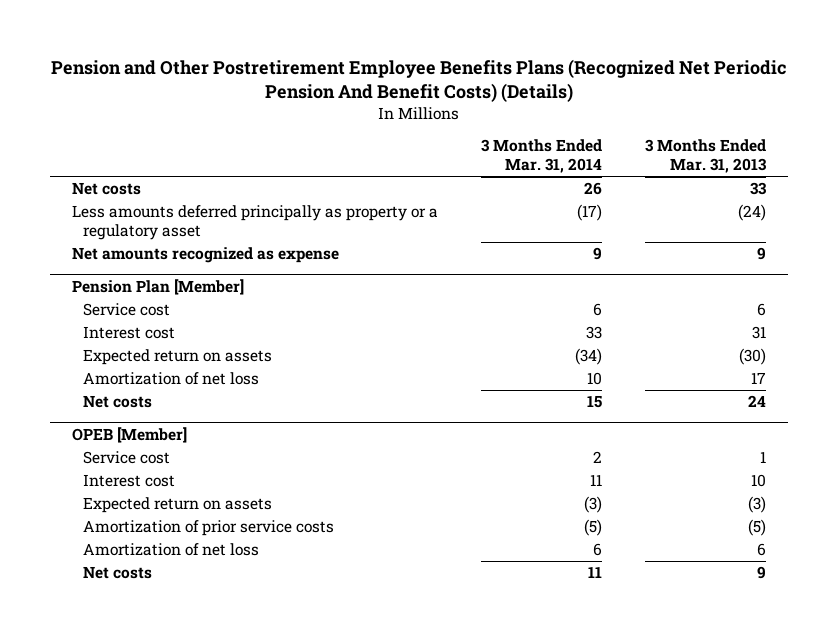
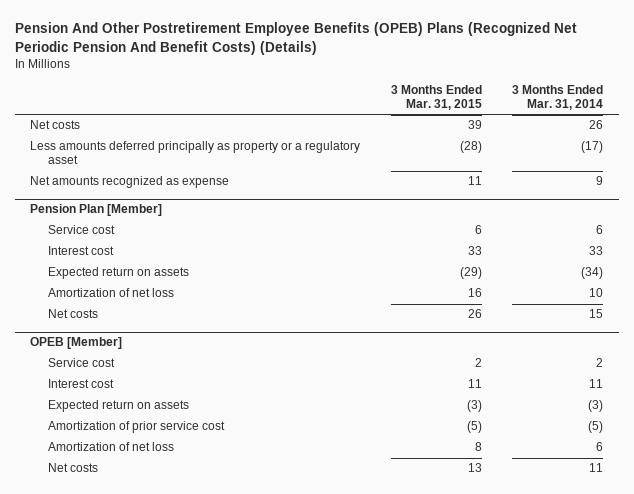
[50,58,787,102] Pension and Other Postretirement Employee Benefits Plans (Recognized Net Periodic Pension And Benefit Costs) (Details) -> [15,22,578,55] Pension And Other Postretirement Employee Benefits (OPEB) Plans (Recognized Net Periodic Pension And Benefit Costs) (Details)
[645,139,768,174] 3 Months Ended Mar. 31, 2013 -> none
none -> [390,85,482,111] 3 Months Ended Mar. 31, 2015
[82,520,334,537] Amortization of prior service costs -> [48,421,226,434] Amortization of prior service cost

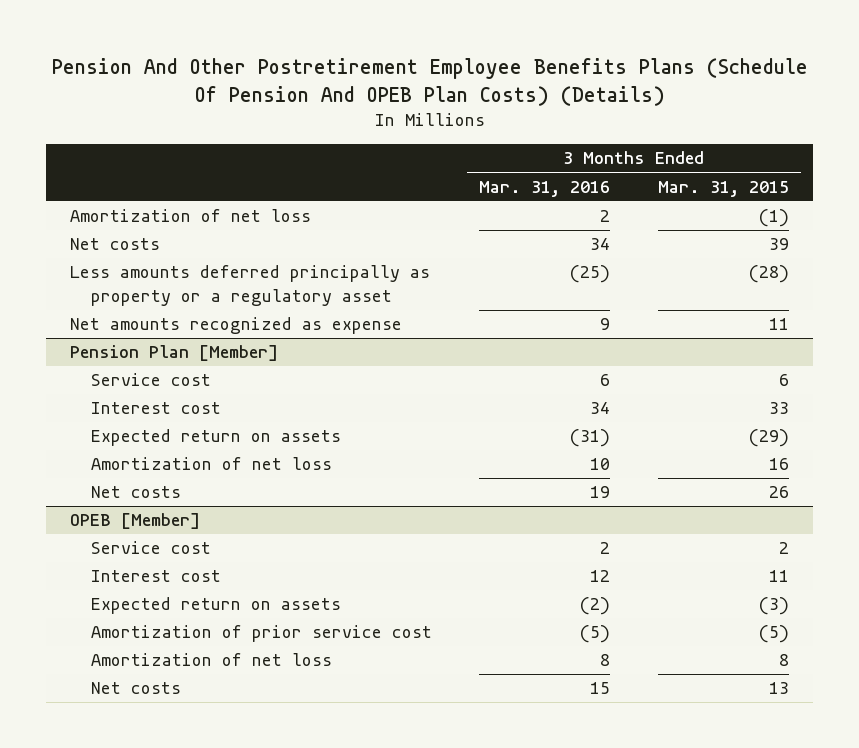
[15,22,578,55] Pension And Other Postretirement Employee Benefits (OPEB) Plans (Recognized Net Periodic Pension And Benefit Costs) (Details) -> [51,58,808,106] Pension And Other Postretirement Employee Benefits Plans (Schedule Of Pension And OPEB Plan Costs) (Details)
[512,85,604,111] 3 Months Ended Mar. 31, 2014 -> none
none -> [479,180,611,197] Mar. 31, 2016
none -> [70,209,312,223] Amortization of net loss

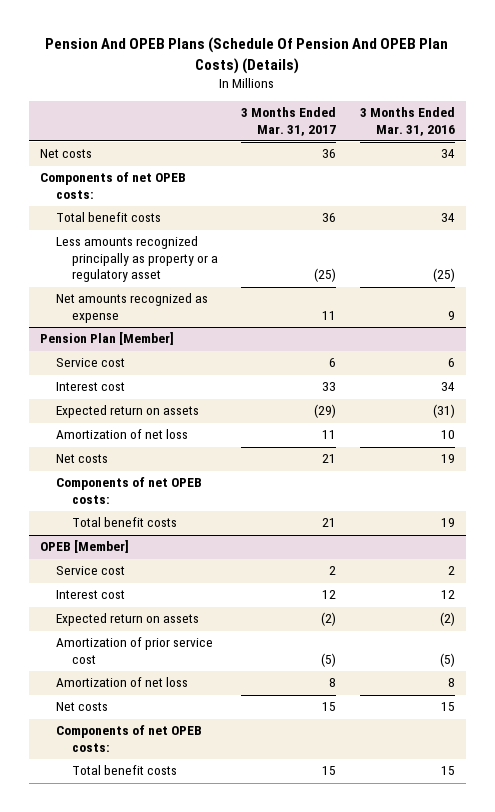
[51,58,808,106] Pension And Other Postretirement Employee Benefits Plans (Schedule Of Pension And OPEB Plan Costs) (Details) -> [45,37,449,74] Pension And OPEB Plans (Schedule Of Pension And OPEB Plan Costs) (Details)
[658,180,790,197] Mar. 31, 2015 -> none
none -> [241,107,337,136] 3 Months Ended Mar. 31, 2017
[70,209,312,223] Amortization of net loss -> none
none -> [40,172,187,199] Components of net OPEB costs:
none -> [55,212,161,223] Total benefit costs
[70,265,431,306] Less amounts deferred principally as property or a regulatory asset -> [55,236,218,283] Less amounts recognized principally as property or a regulatory asset
none -> [55,477,202,504] Components of net OPEB costs:
none -> [71,517,177,528] Total benefit costs
none -> [55,725,202,752] Components of net OPEB costs:
none -> [71,765,177,776] Total benefit costs

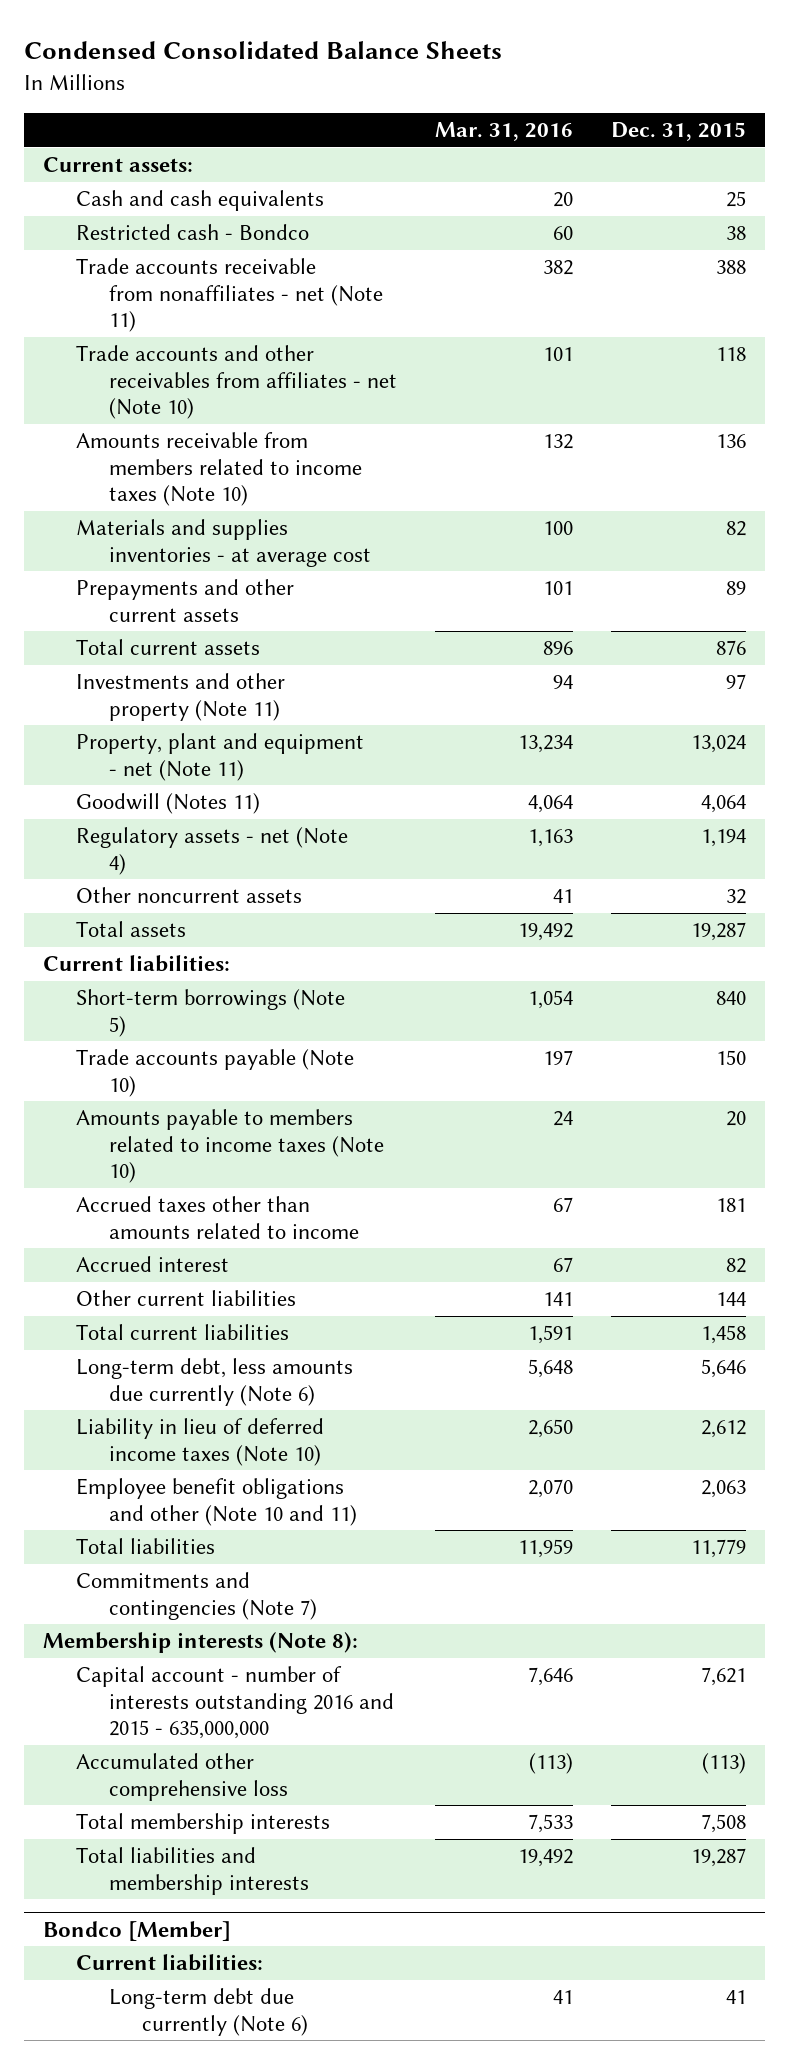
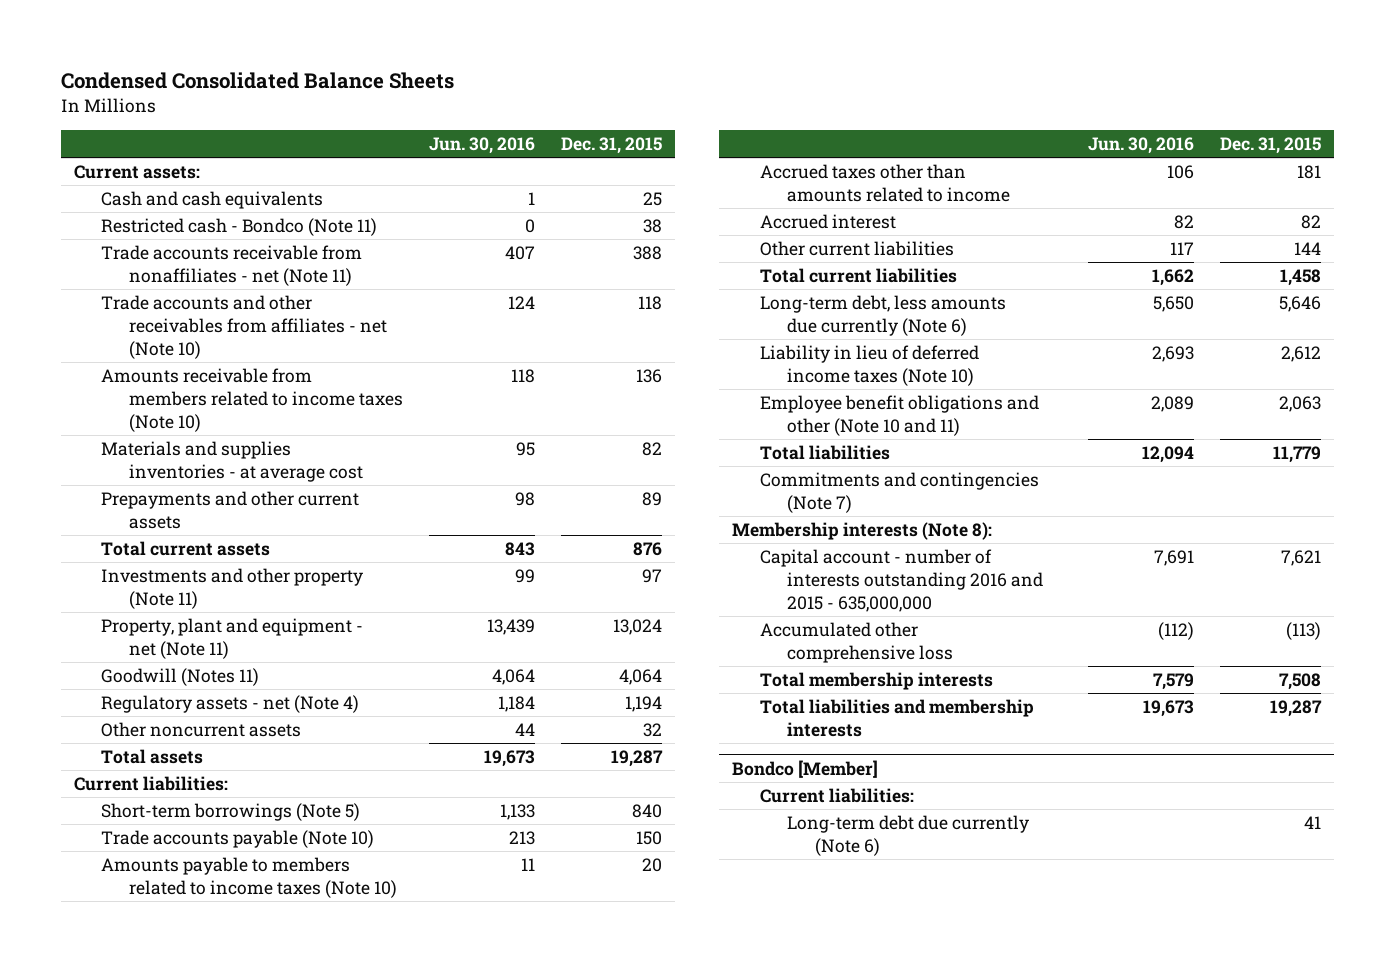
[435,122,574,142] Mar. 31, 2016 -> none
none -> [428,136,535,154] Jun. 30, 2016
[75,224,309,241] Restricted cash - Bondco -> [101,218,378,237] Restricted cash - Bondco (Note 11)

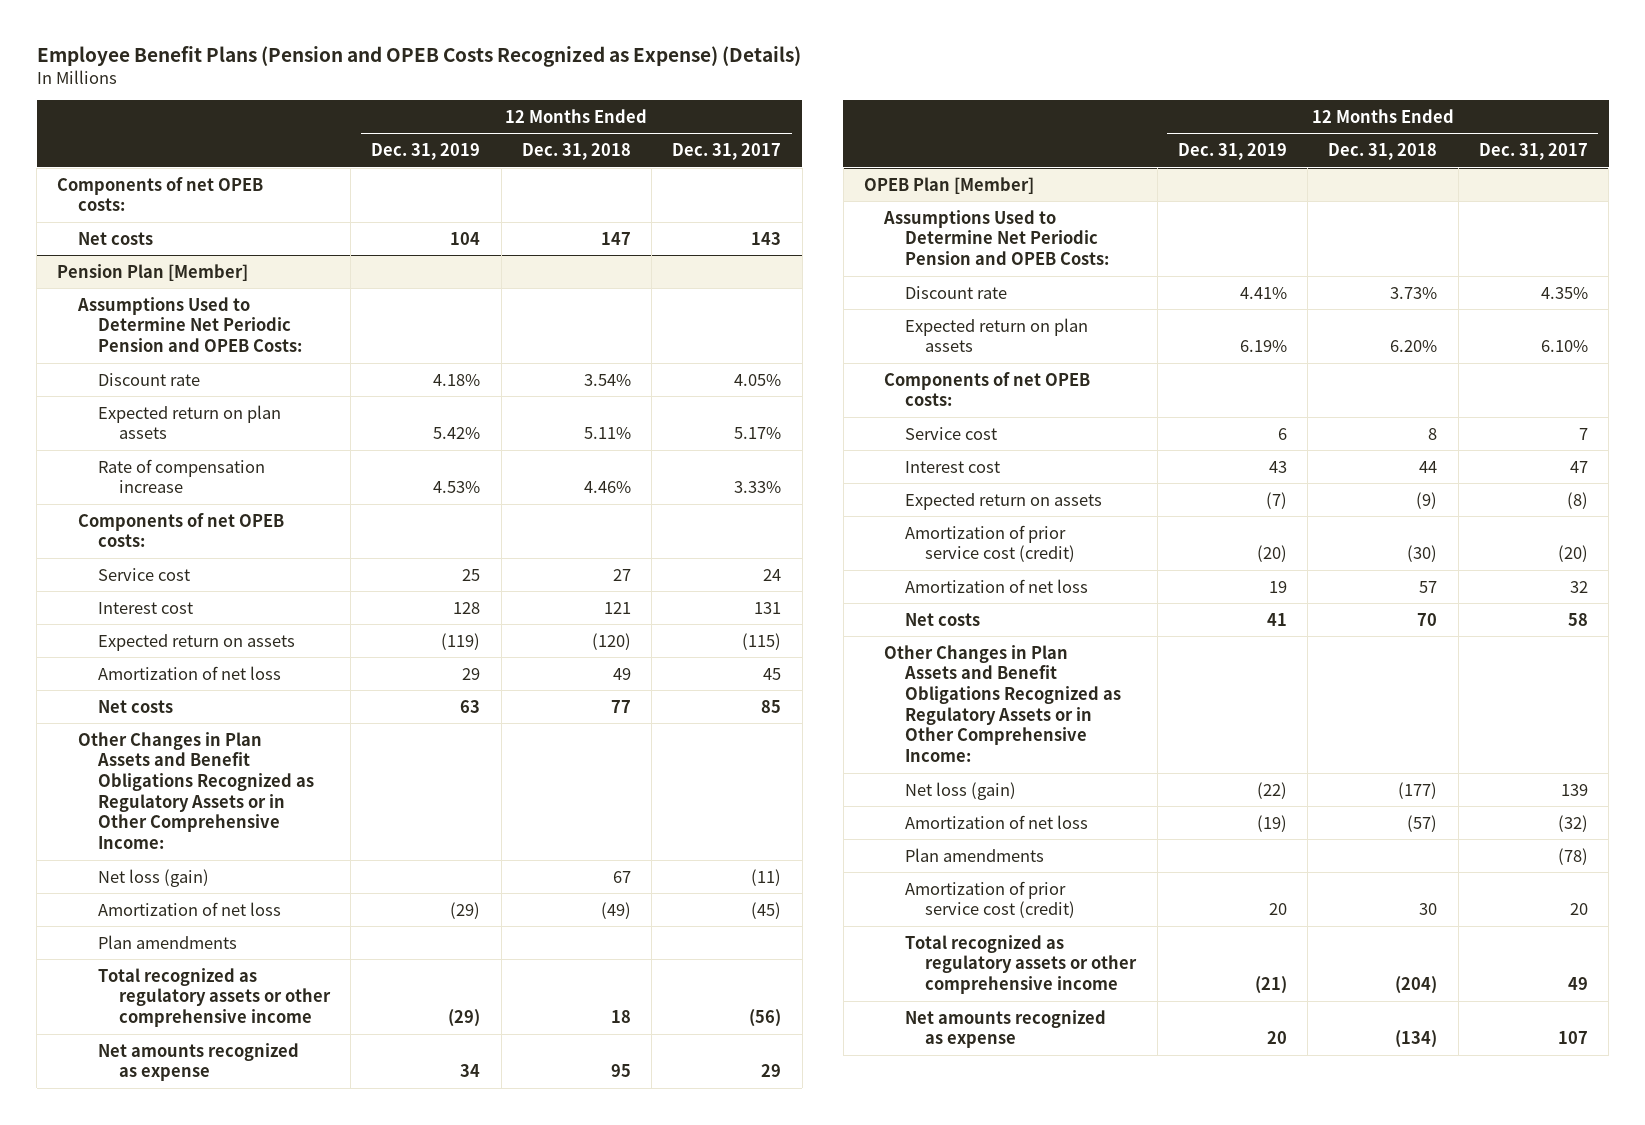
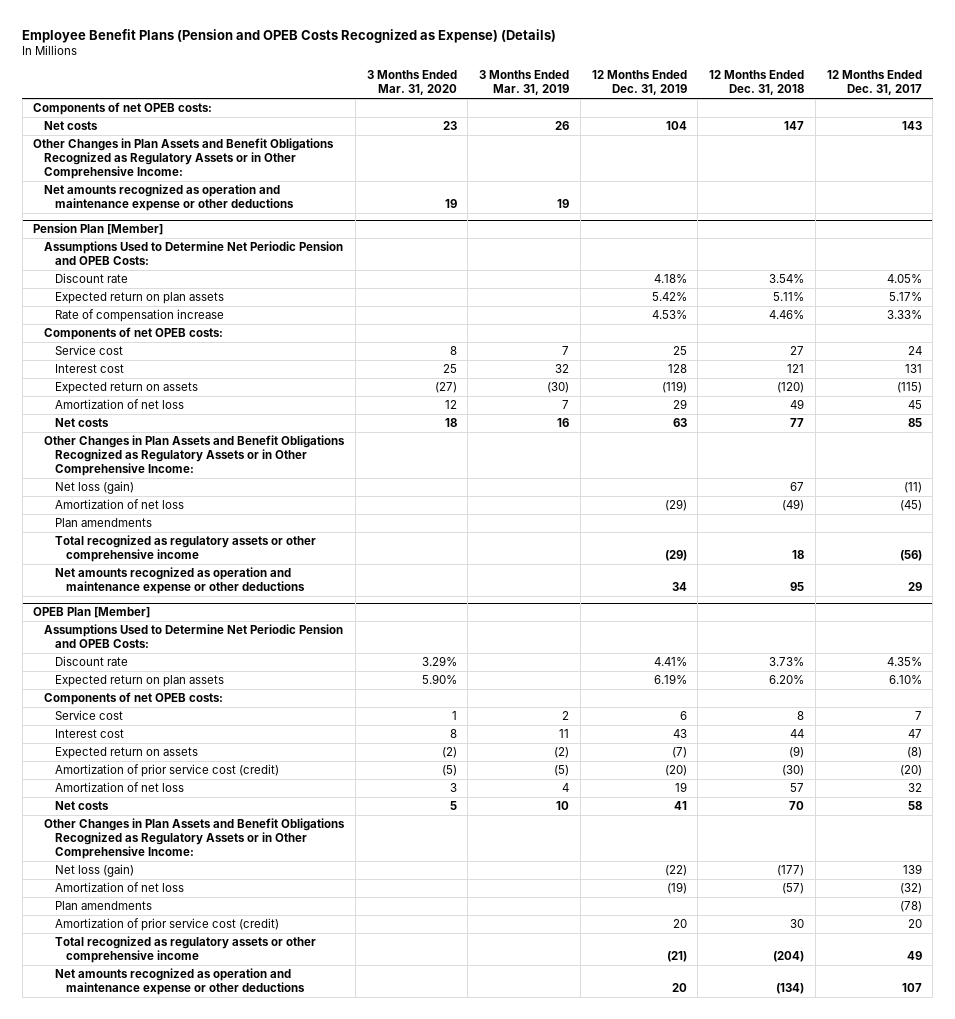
none -> [366,70,457,96] 3 Months Ended Mar. 31, 2020
none -> [479,70,570,96] 3 Months Ended Mar. 31, 2019
none -> [33,138,335,180] Other Changes in Plan Assets and Benefit Obligations Recognized as Regulatory Assets or in Other Comprehensive Income:
none -> [44,184,294,212] Net amounts recognized as operation and maintenance expense or other deductions
[98,1042,300,1082] Net amounts recognized as expense -> [54,567,305,595] Net amounts recognized as operation and maintenance expense or other deductions
[904,1009,1106,1049] Net amounts recognized as expense -> [54,968,305,996] Net amounts recognized as operation and maintenance expense or other deductions

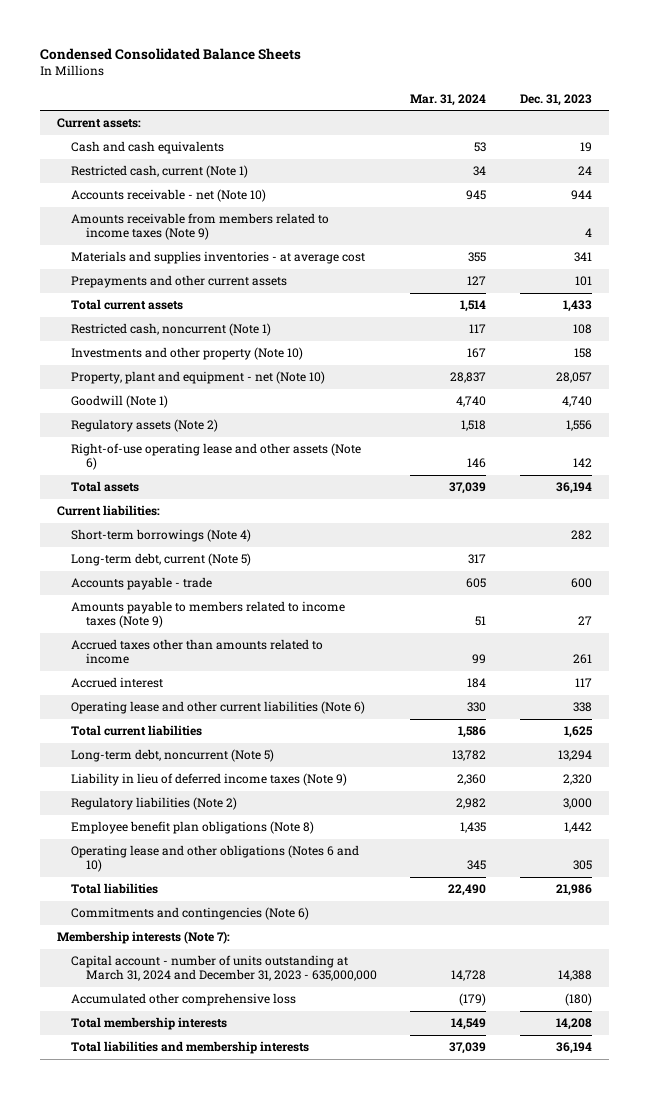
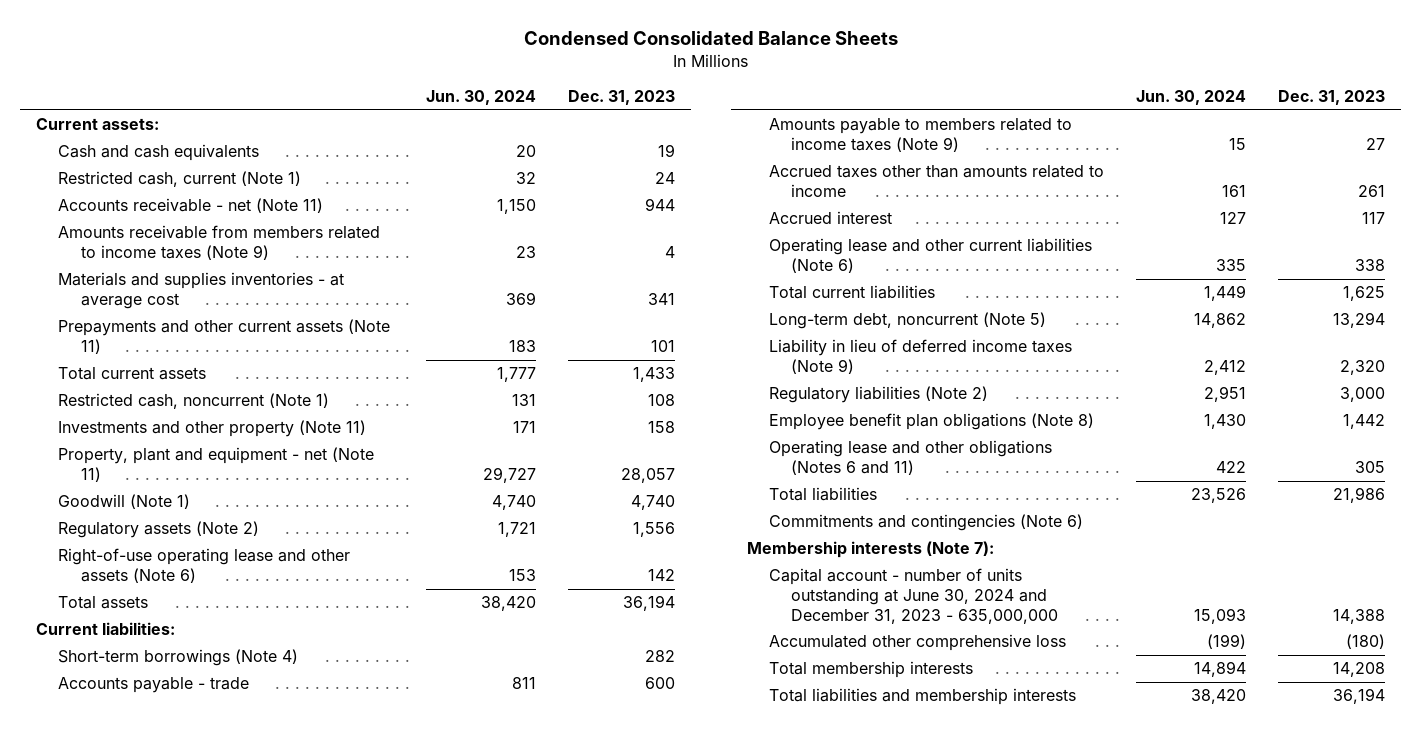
[410,93,487,106] Mar. 31, 2024 -> none
none -> [425,90,536,106] Jun. 30, 2024
[71,189,267,203] Accounts receivable - net (Note 10) -> [58,198,324,214] Accounts receivable - net (Note 11)
[71,275,288,289] Prepayments and other current assets -> [58,319,391,355] Prepayments and other current assets (Note 11)
[71,347,304,361] Investments and other property (Note 10) -> [58,420,367,438] Investments and other property (Note 11)
[71,371,326,385] Property, plant and equipment - net (Note 10) -> [58,447,375,483] Property, plant and equipment - net (Note 11)
[71,553,252,567] Long-term debt, current (Note 5) -> none
[71,845,360,873] Operating lease and other obligations (Notes 6 and 10) -> [769,440,1053,476] Operating lease and other obligations (Notes 6 and 11)
[71,955,377,982] Capital account - number of units outstanding at March 31, 2024 and December 31, 2023 - 635,000,000 -> [769,568,1059,624] Capital account - number of units outstanding at June 30, 2024 and December 31, 2023 - 635,000,000

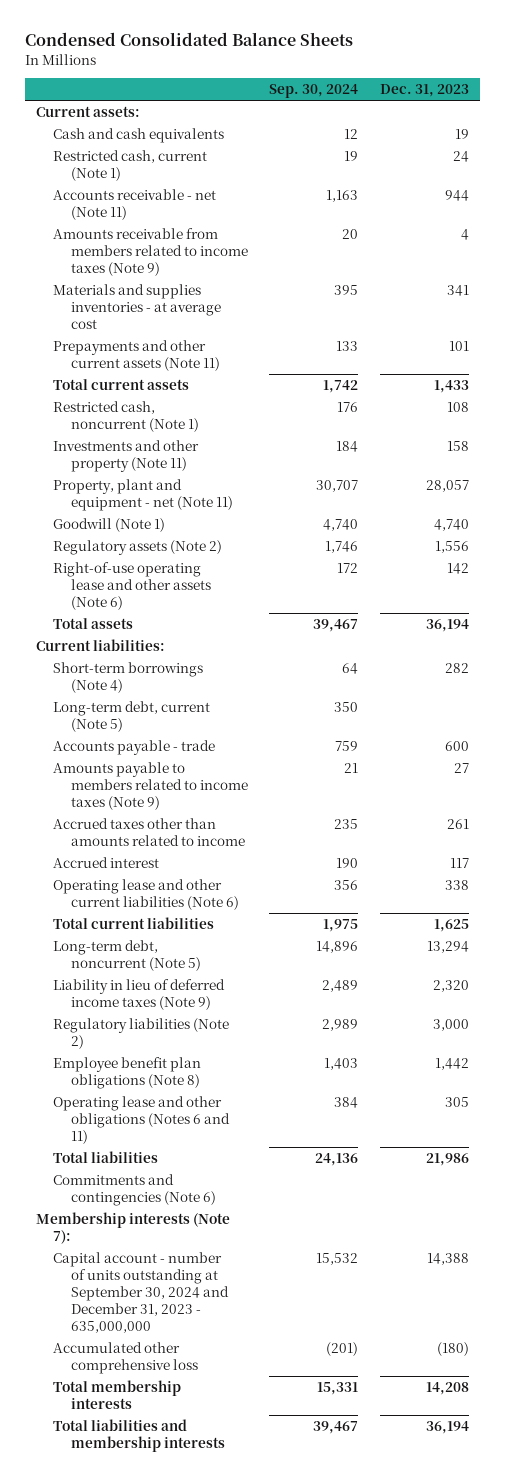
[425,90,536,106] Jun. 30, 2024 -> none
none -> [269,84,359,99] Sep. 30, 2024
none -> [53,700,211,732] Long-term debt, current (Note 5)
[769,568,1059,624] Capital account - number of units outstanding at June 30, 2024 and December 31, 2023 - 635,000,000 -> [53,1251,229,1333] Capital account - number of units outstanding at September 30, 2024 and December 31, 2023 - 635,000,000

